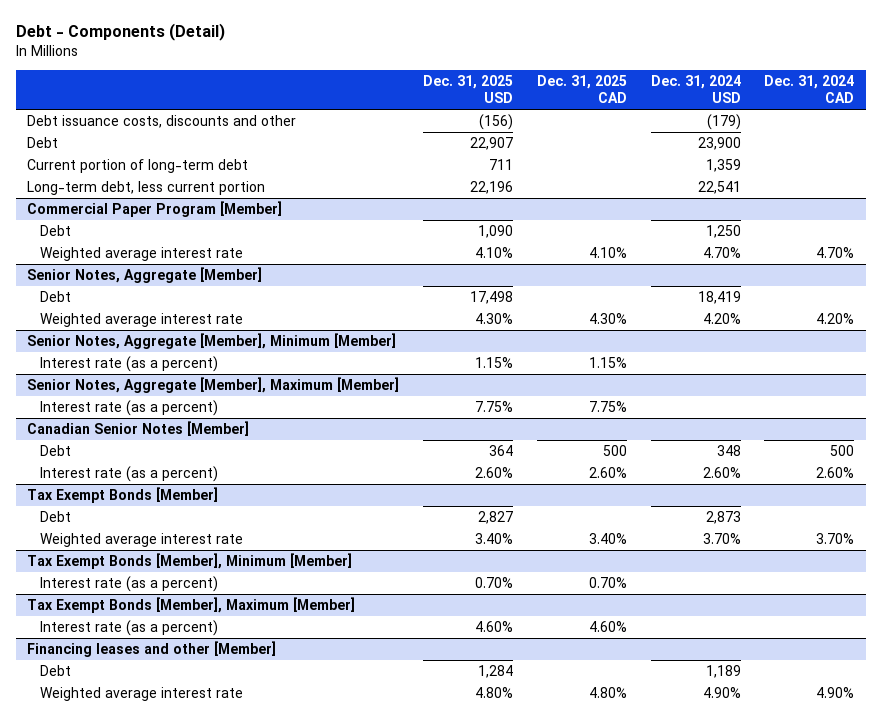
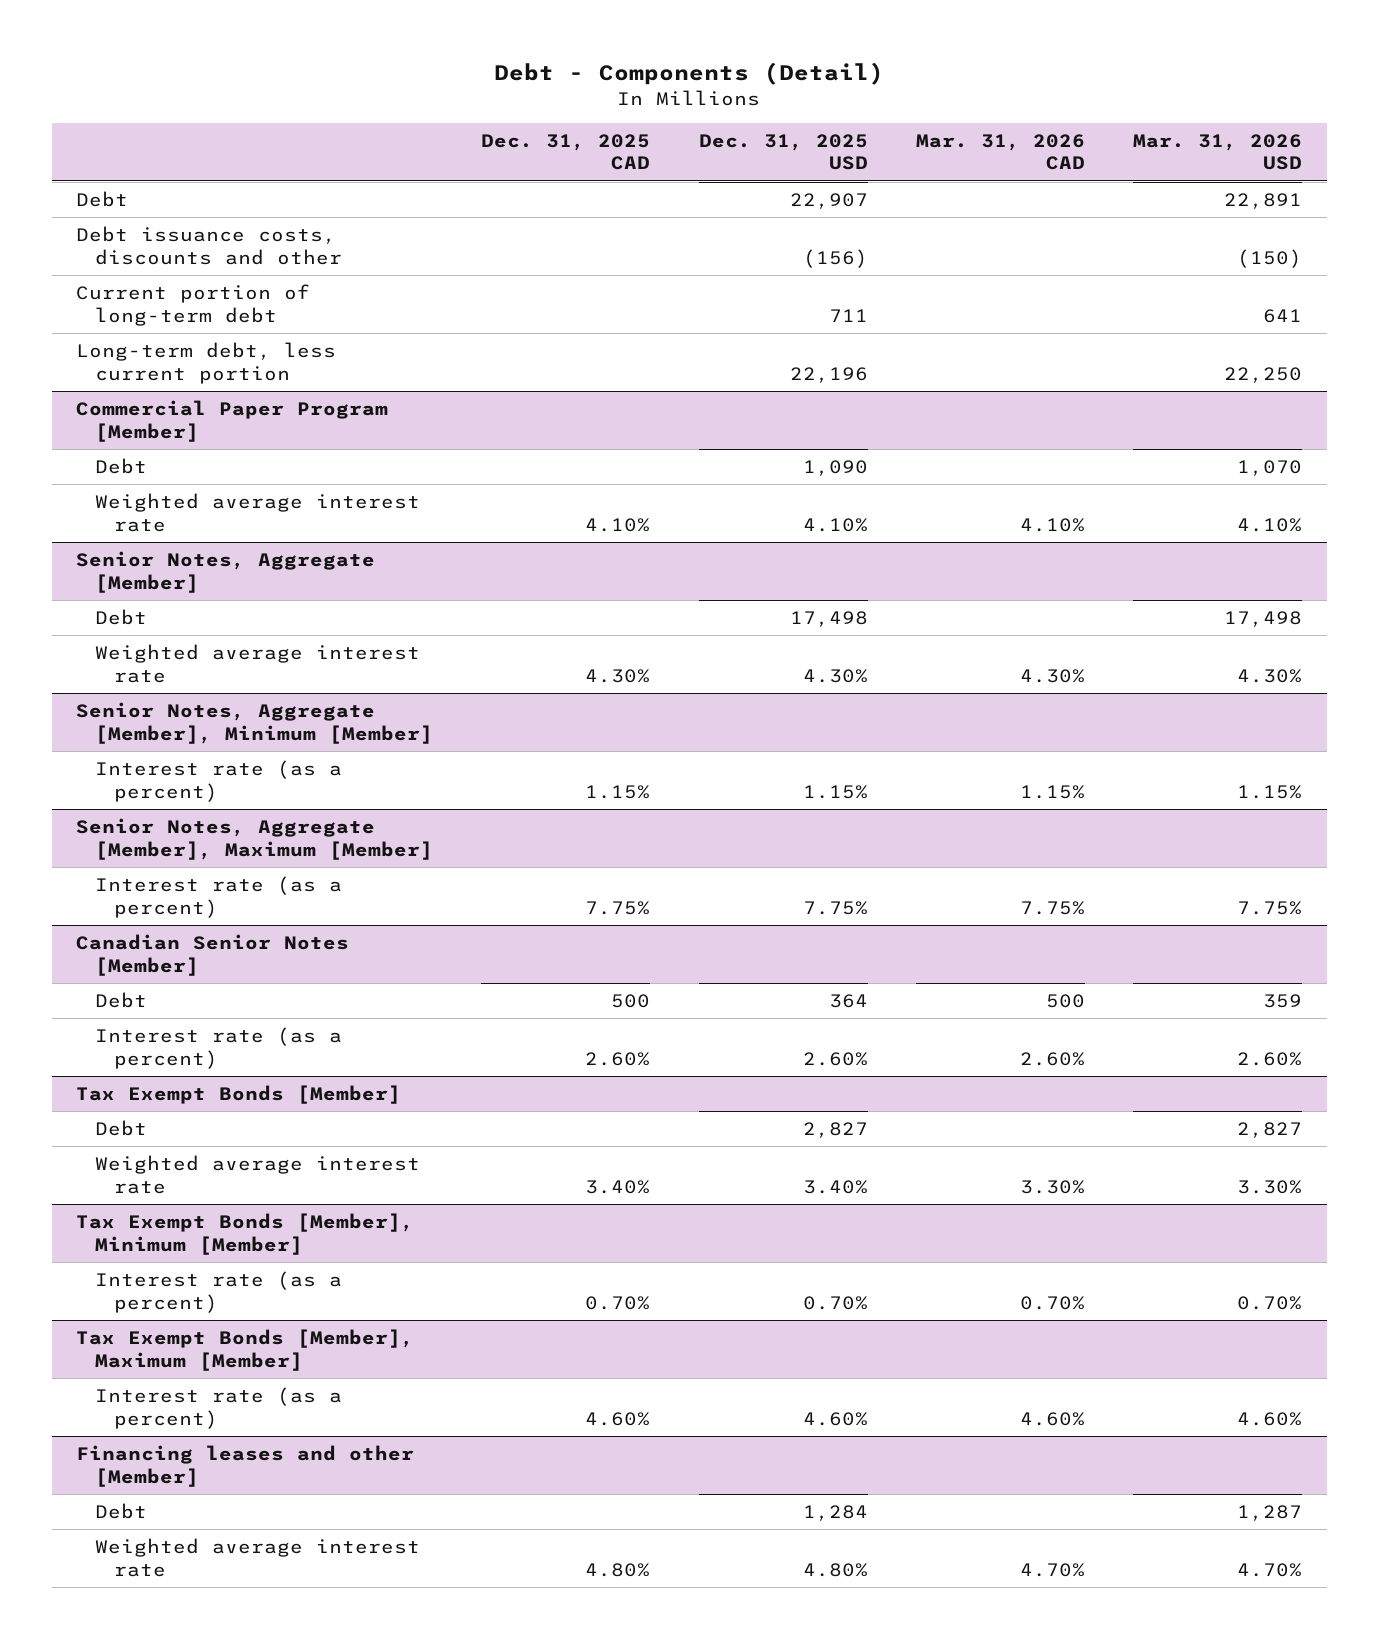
[650,74,741,104] Dec. 31, 2024 USD -> none
[764,74,855,104] Dec. 31, 2024 CAD -> none
none -> [916,133,1086,171] Mar. 31, 2026 CAD
none -> [1133,133,1303,171] Mar. 31, 2026 USD
[27,115,297,129] Debt issuance costs, discounts and other -> [76,225,342,265] Debt issuance costs, discounts and other

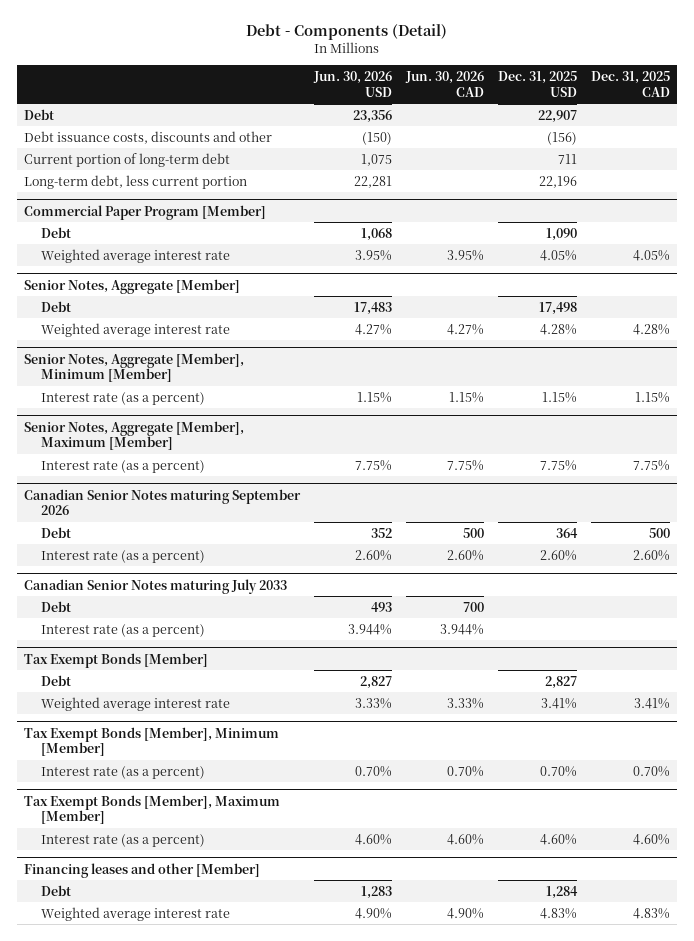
[916,133,1086,171] Mar. 31, 2026 CAD -> none
[1133,133,1303,171] Mar. 31, 2026 USD -> none
none -> [313,71,393,97] Jun. 30, 2026 USD
none -> [405,71,485,97] Jun. 30, 2026 CAD
[585,517,651,532] 4.10% -> [633,249,671,261] 4.05%
[802,517,868,532] 4.10% -> [540,249,578,261] 4.05%
[585,668,651,683] 4.30% -> [633,323,671,335] 4.28%
[802,668,868,683] 4.30% -> [540,323,578,335] 4.28%
[76,933,350,976] Canadian Senior Notes [Member] -> [24,488,302,516] Canadian Senior Notes maturing September 2026
none -> [24,578,288,594] Canadian Senior Notes maturing July 2033
none -> [40,600,71,612] Debt
none -> [40,623,205,637] Interest rate (as a percent)
[585,1179,651,1194] 3.40% -> [634,697,671,709] 3.41%
[802,1179,868,1194] 3.40% -> [541,697,578,709] 3.41%
[585,1562,651,1577] 4.80% -> [633,907,671,919] 4.83%
[802,1562,868,1577] 4.80% -> [540,907,578,919] 4.83%

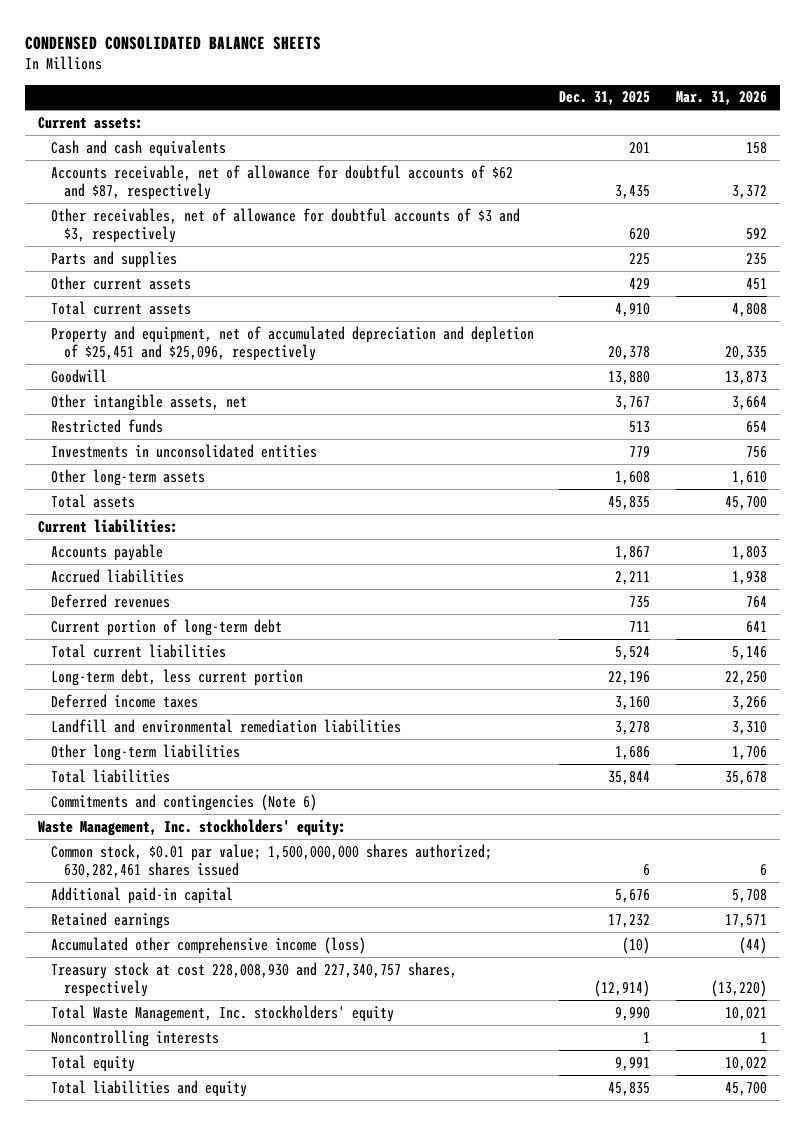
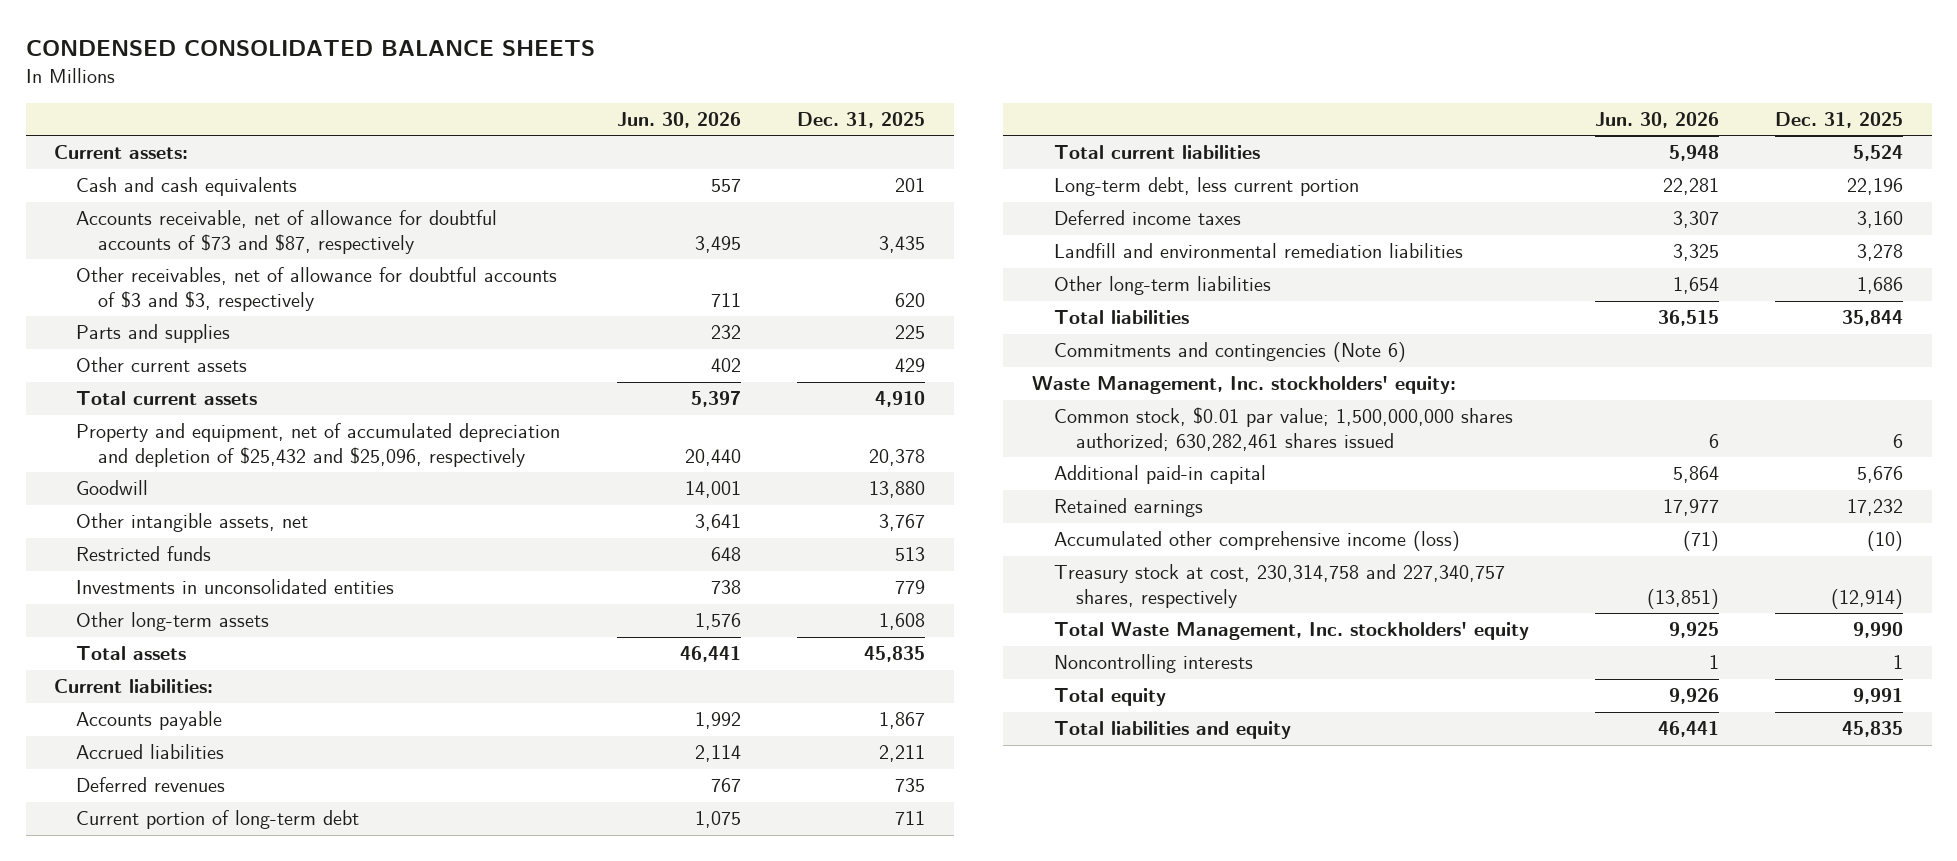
[675,91,767,106] Mar. 31, 2026 -> none
none -> [616,112,741,129] Jun. 30, 2026
[50,164,513,201] Accounts receivable, net of allowance for doubtful accounts of $62 and $87, respectively -> [75,210,497,255] Accounts receivable, net of allowance for doubtful accounts of $73 and $87, respectively
[50,325,534,362] Property and equipment, net of accumulated depreciation and depletion of $25,451 and $25,096, respectively -> [75,423,560,468] Property and equipment, net of accumulated depreciation and depletion of $25,432 and $25,096, respectively
[50,961,457,998] Treasury stock at cost 228,008,930 and 227,340,757 shares, respectively -> [1053,564,1505,609] Treasury stock at cost, 230,314,758 and 227,340,757 shares, respectively

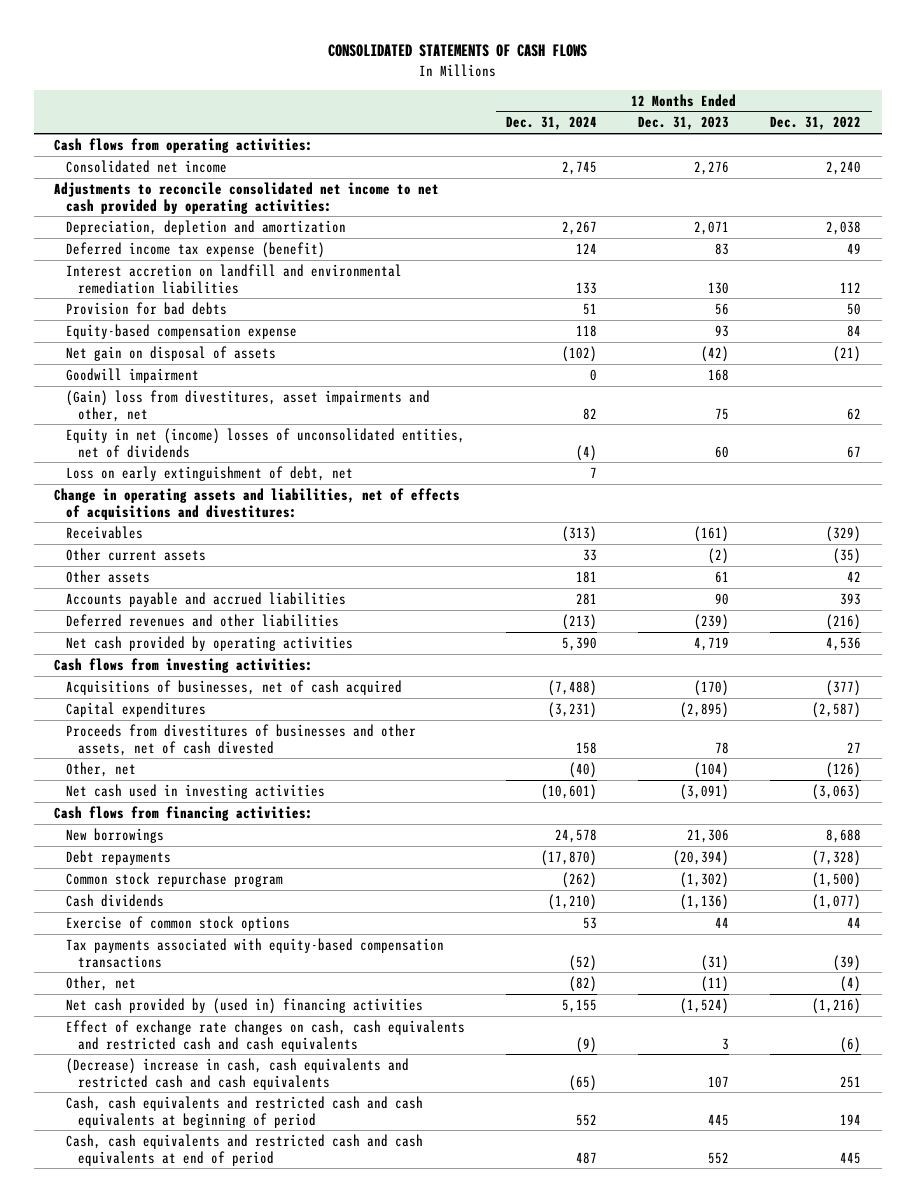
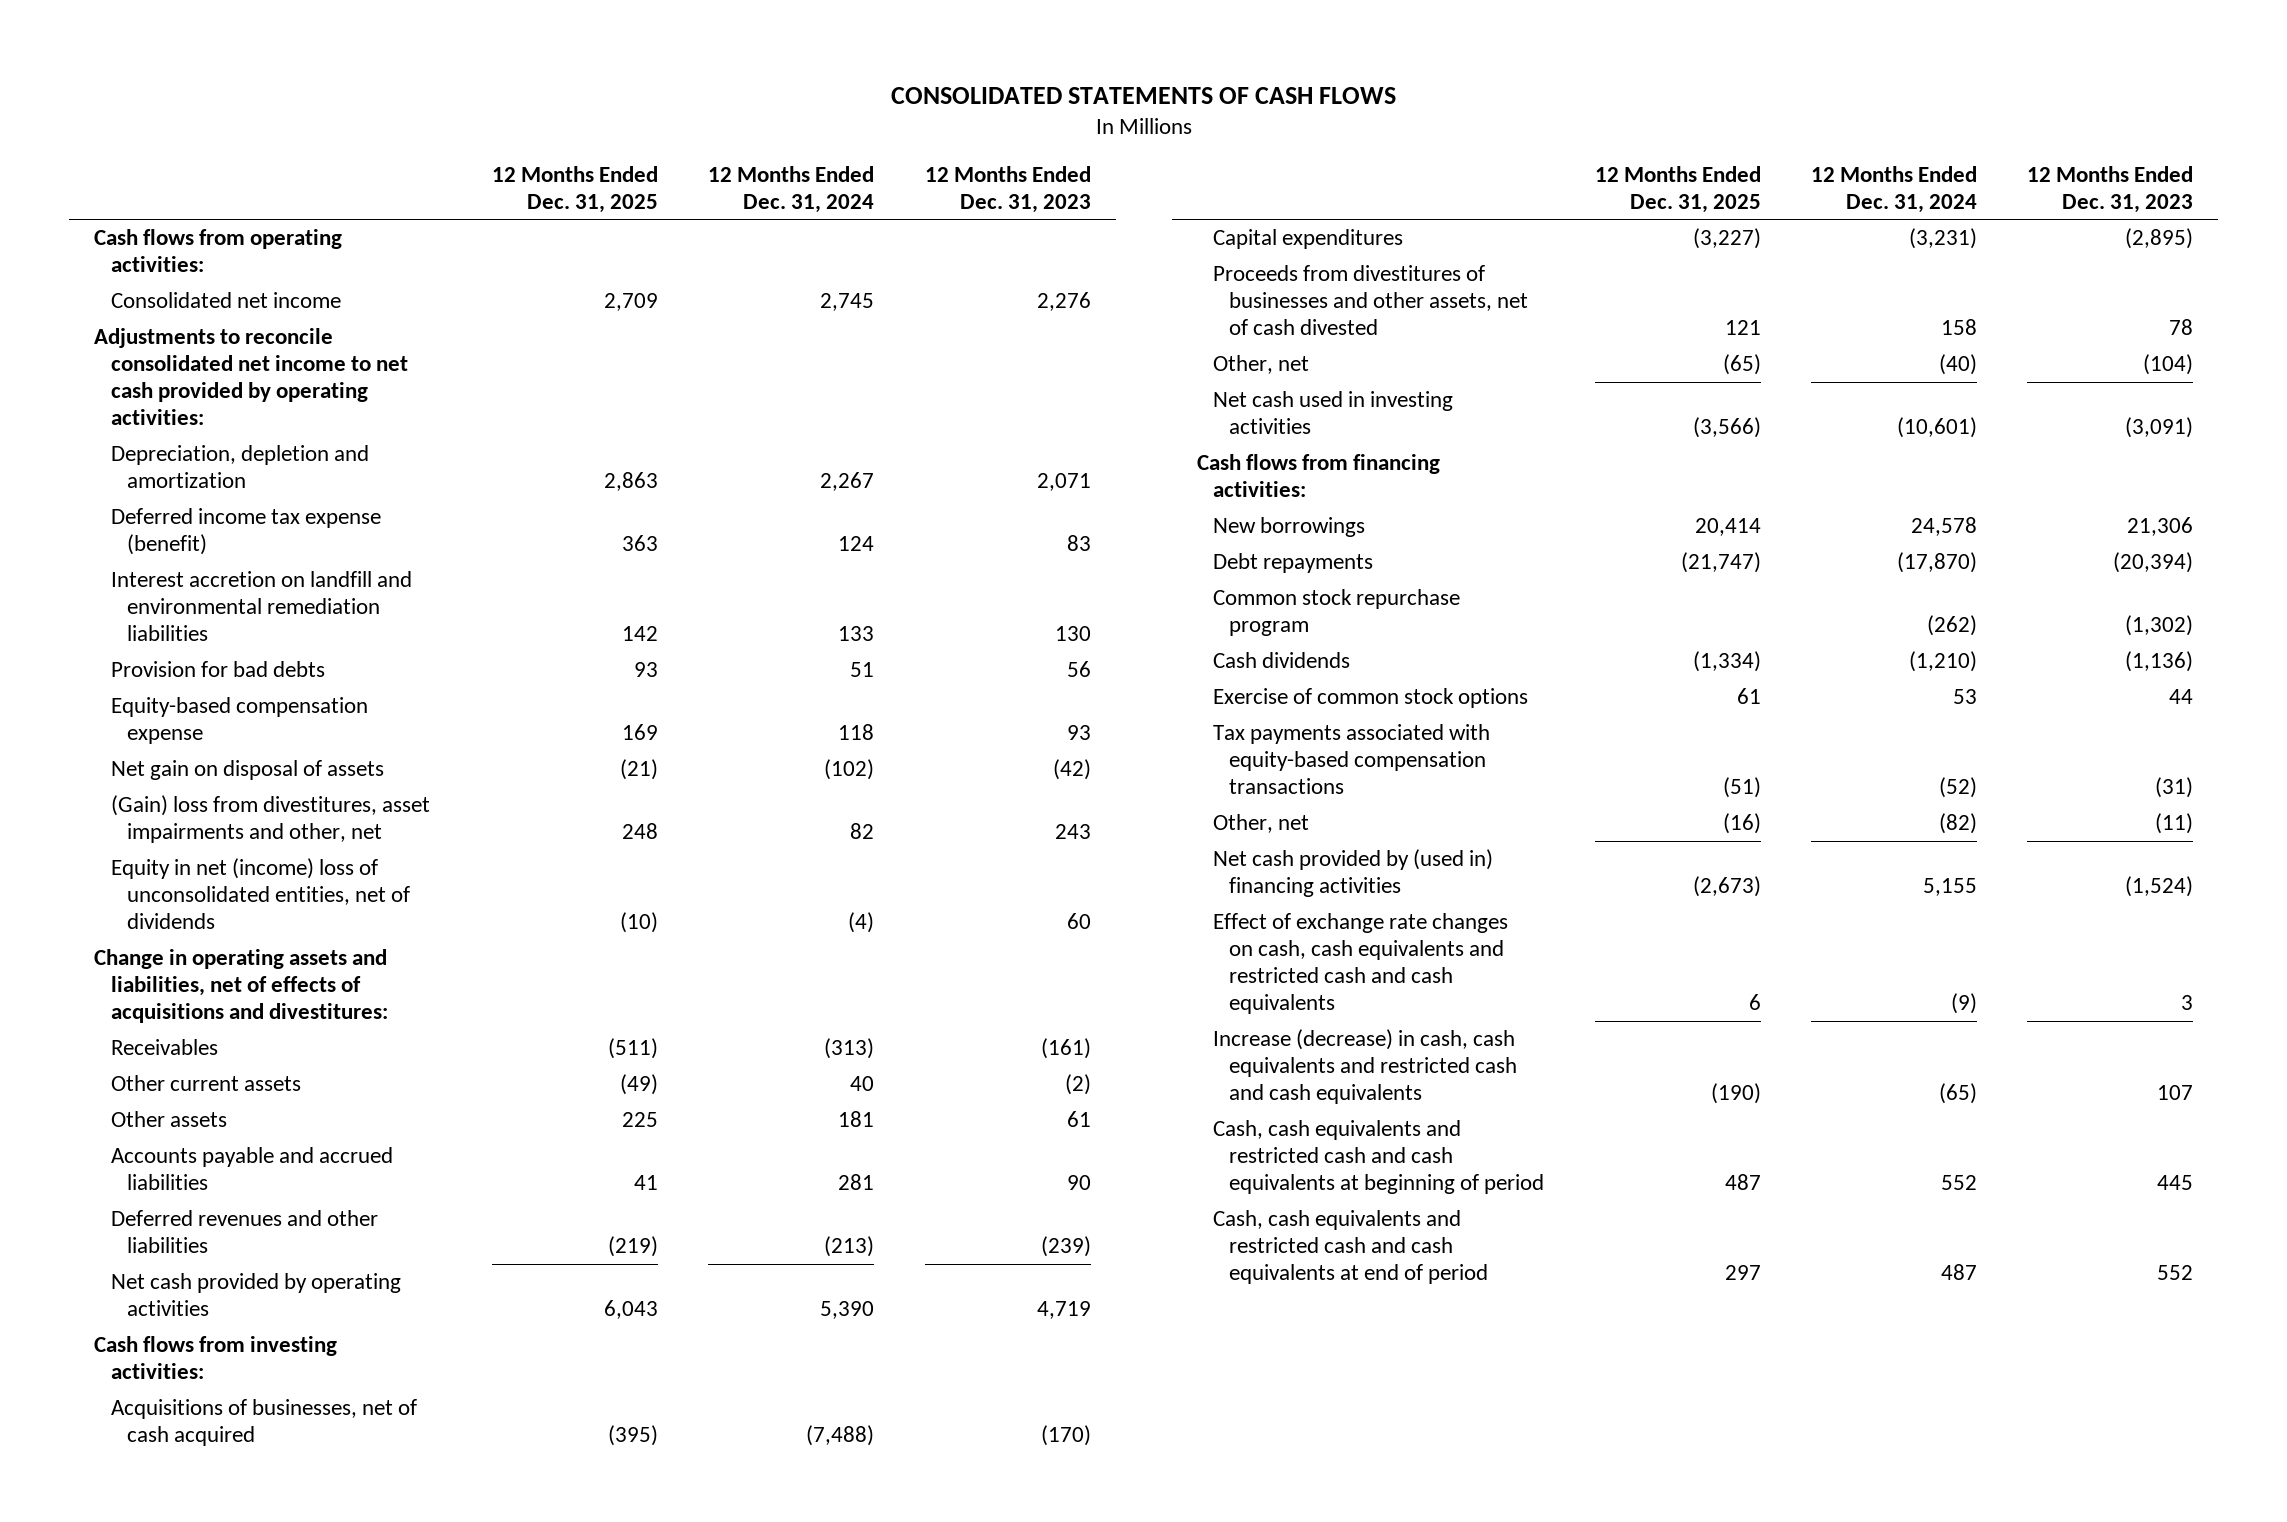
[770,116,862,131] Dec. 31, 2022 -> none
none -> [492,165,659,213] 12 Months Ended Dec. 31, 2025
[66,367,200,383] Goodwill impairment -> none
[66,465,354,481] Loss on early extinguishment of debt, net -> none
[715,407,730,420] 75 -> [1054,824,1091,840] 243
[66,427,466,458] Equity in net (income) losses of unconsolidated entities, net of dividends -> [110,858,410,930] Equity in net (income) loss of unconsolidated entities, net of dividends
[583,548,598,561] 33 -> [850,1076,875,1092] 40
[66,1057,410,1090] (Decrease) increase in cash, cash equivalents and restricted cash and cash equivalents -> [1213,1029,1518,1105] Increase (decrease) in cash, cash equivalents and restricted cash and cash equivalents

